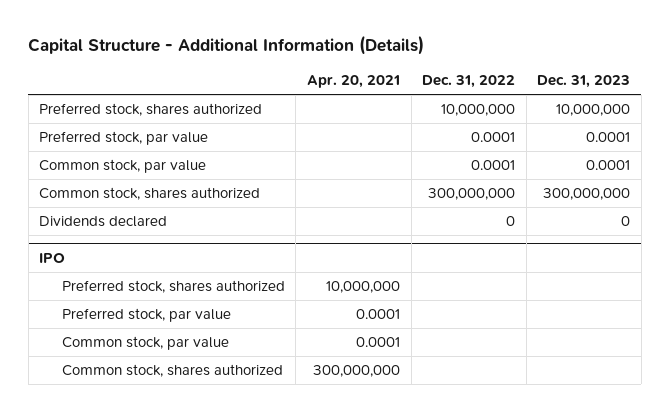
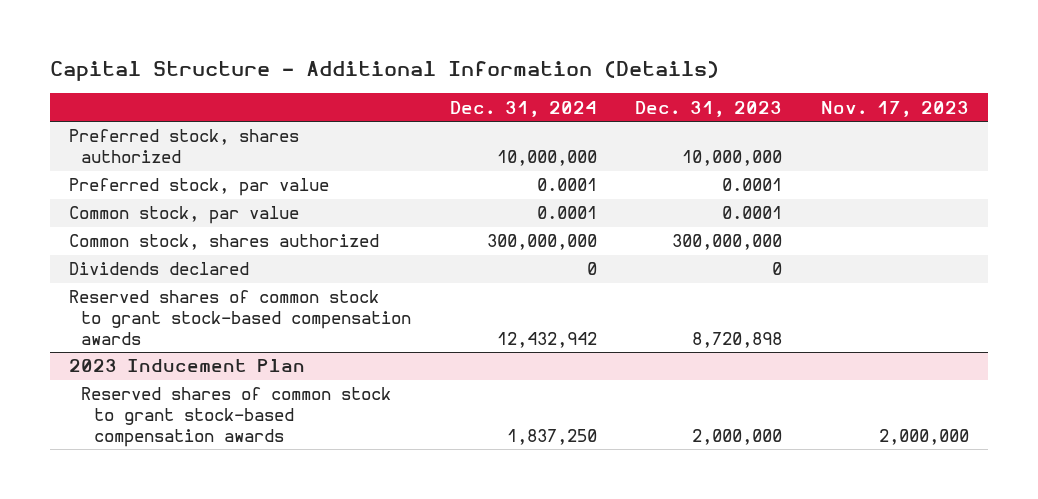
[307,75,401,89] Apr. 20, 2021 -> none
[422,75,516,89] Dec. 31, 2022 -> none
none -> [449,100,597,117] Dec. 31, 2024
none -> [820,100,969,117] Nov. 17, 2023
[39,252,66,263] IPO -> none
[61,280,285,294] Preferred stock, shares authorized -> none
[61,308,231,323] Preferred stock, par value -> none
[61,336,229,351] Common stock, par value -> none
[61,364,283,378] Common stock, shares authorized -> none
none -> [68,290,412,346] Reserved shares of common stock to grant stock-based compensation awards
none -> [68,359,305,373] 2023 Inducement Plan
none -> [81,387,392,448] Reserved shares of common stock to grant stock-based compensation awards

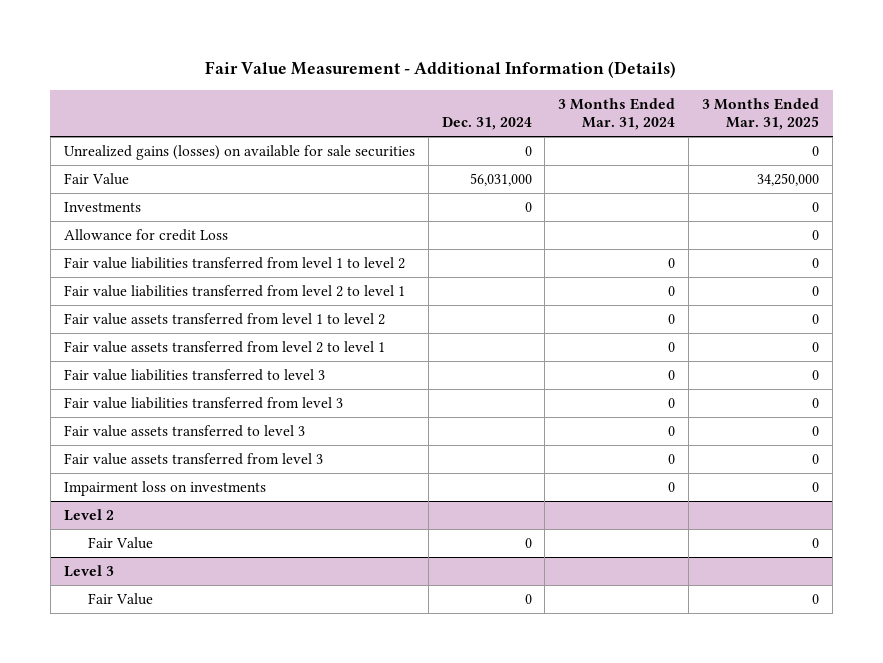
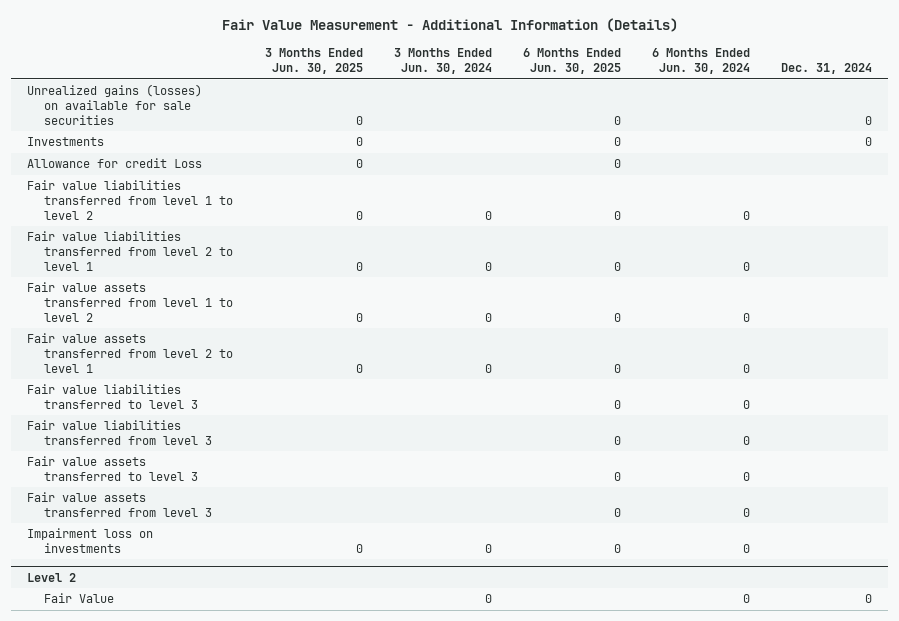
[558,97,676,131] 3 Months Ended Mar. 31, 2024 -> none
[702,97,820,131] 3 Months Ended Mar. 31, 2025 -> none
none -> [264,48,363,75] 3 Months Ended Jun. 30, 2025
none -> [393,48,492,75] 3 Months Ended Jun. 30, 2024
none -> [522,48,621,75] 6 Months Ended Jun. 30, 2025
none -> [652,48,751,75] 6 Months Ended Jun. 30, 2024
[63,173,129,186] Fair Value -> none
[63,565,114,578] Level 3 -> none
[87,593,153,606] Fair Value -> none

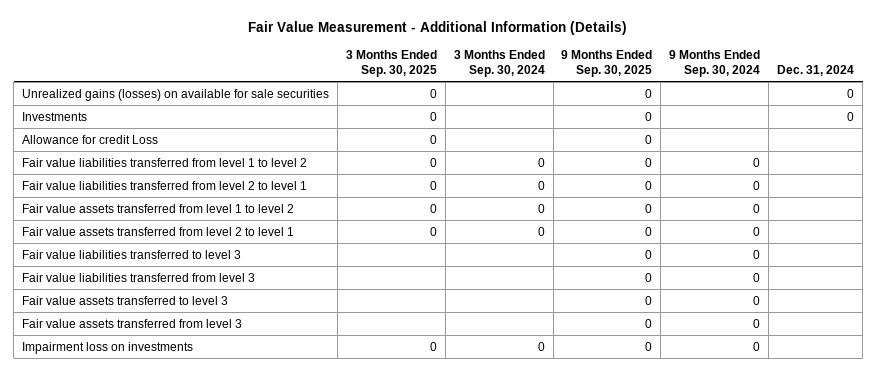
[264,48,363,75] 3 Months Ended Jun. 30, 2025 -> none
[393,48,492,75] 3 Months Ended Jun. 30, 2024 -> none
[522,48,621,75] 6 Months Ended Jun. 30, 2025 -> none
[652,48,751,75] 6 Months Ended Jun. 30, 2024 -> none
none -> [345,50,437,77] 3 Months Ended Sep. 30, 2025
none -> [453,50,545,77] 3 Months Ended Sep. 30, 2024
none -> [561,50,653,77] 9 Months Ended Sep. 30, 2025
none -> [669,50,761,77] 9 Months Ended Sep. 30, 2024
[27,572,77,582] Level 2 -> none
[44,593,115,604] Fair Value -> none

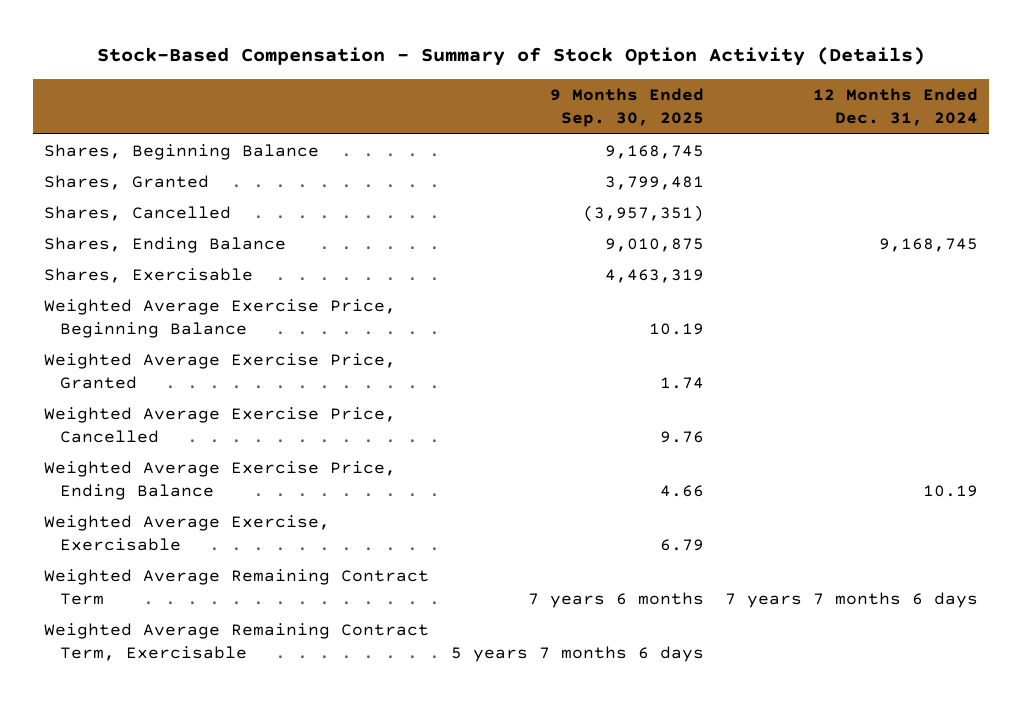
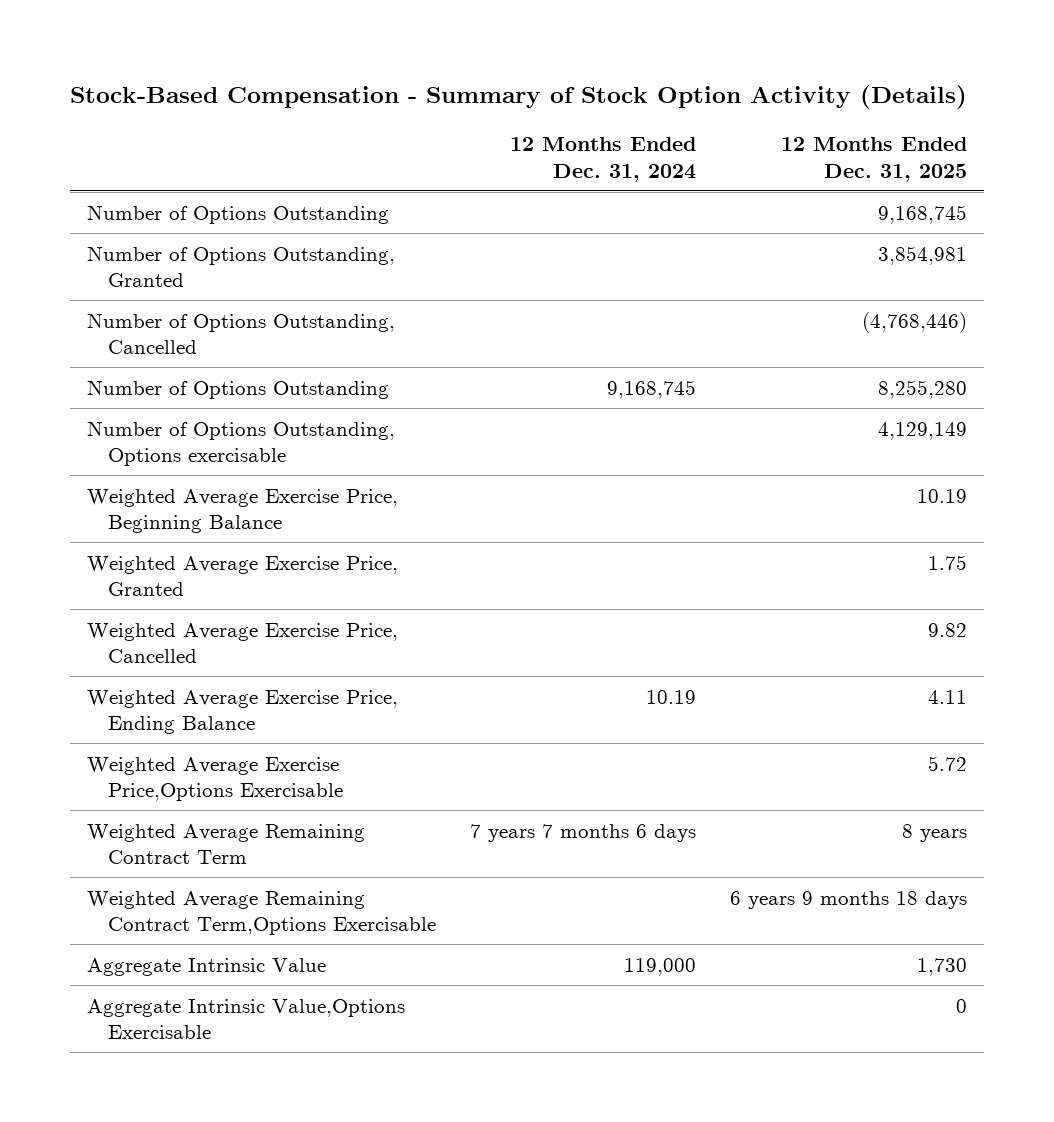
[549,88,704,128] 9 Months Ended Sep. 30, 2025 -> none
none -> [780,136,967,182] 12 Months Ended Dec. 31, 2025
[44,143,320,160] Shares, Beginning Balance -> [87,204,390,224] Number of Options Outstanding
[44,174,210,190] Shares, Granted -> [87,245,396,288] Number of Options Outstanding, Granted
[44,205,232,221] Shares, Cancelled -> [87,312,396,355] Number of Options Outstanding, Cancelled
[44,236,287,253] Shares, Ending Balance -> [87,379,390,399] Number of Options Outstanding
[44,267,254,283] Shares, Exercisable -> [87,420,396,467] Number of Options Outstanding, Options exercisable
[44,514,331,551] Weighted Average Exercise, Exercisable -> [87,756,343,802] Weighted Average Exercise Price,Options Exercisable
[44,622,430,661] Weighted Average Remaining Contract Term, Exercisable -> [87,890,436,936] Weighted Average Remaining Contract Term,Options Exercisable
none -> [87,957,327,976] Aggregate Intrinsic Value
none -> [87,998,406,1040] Aggregate Intrinsic Value,Options Exercisable

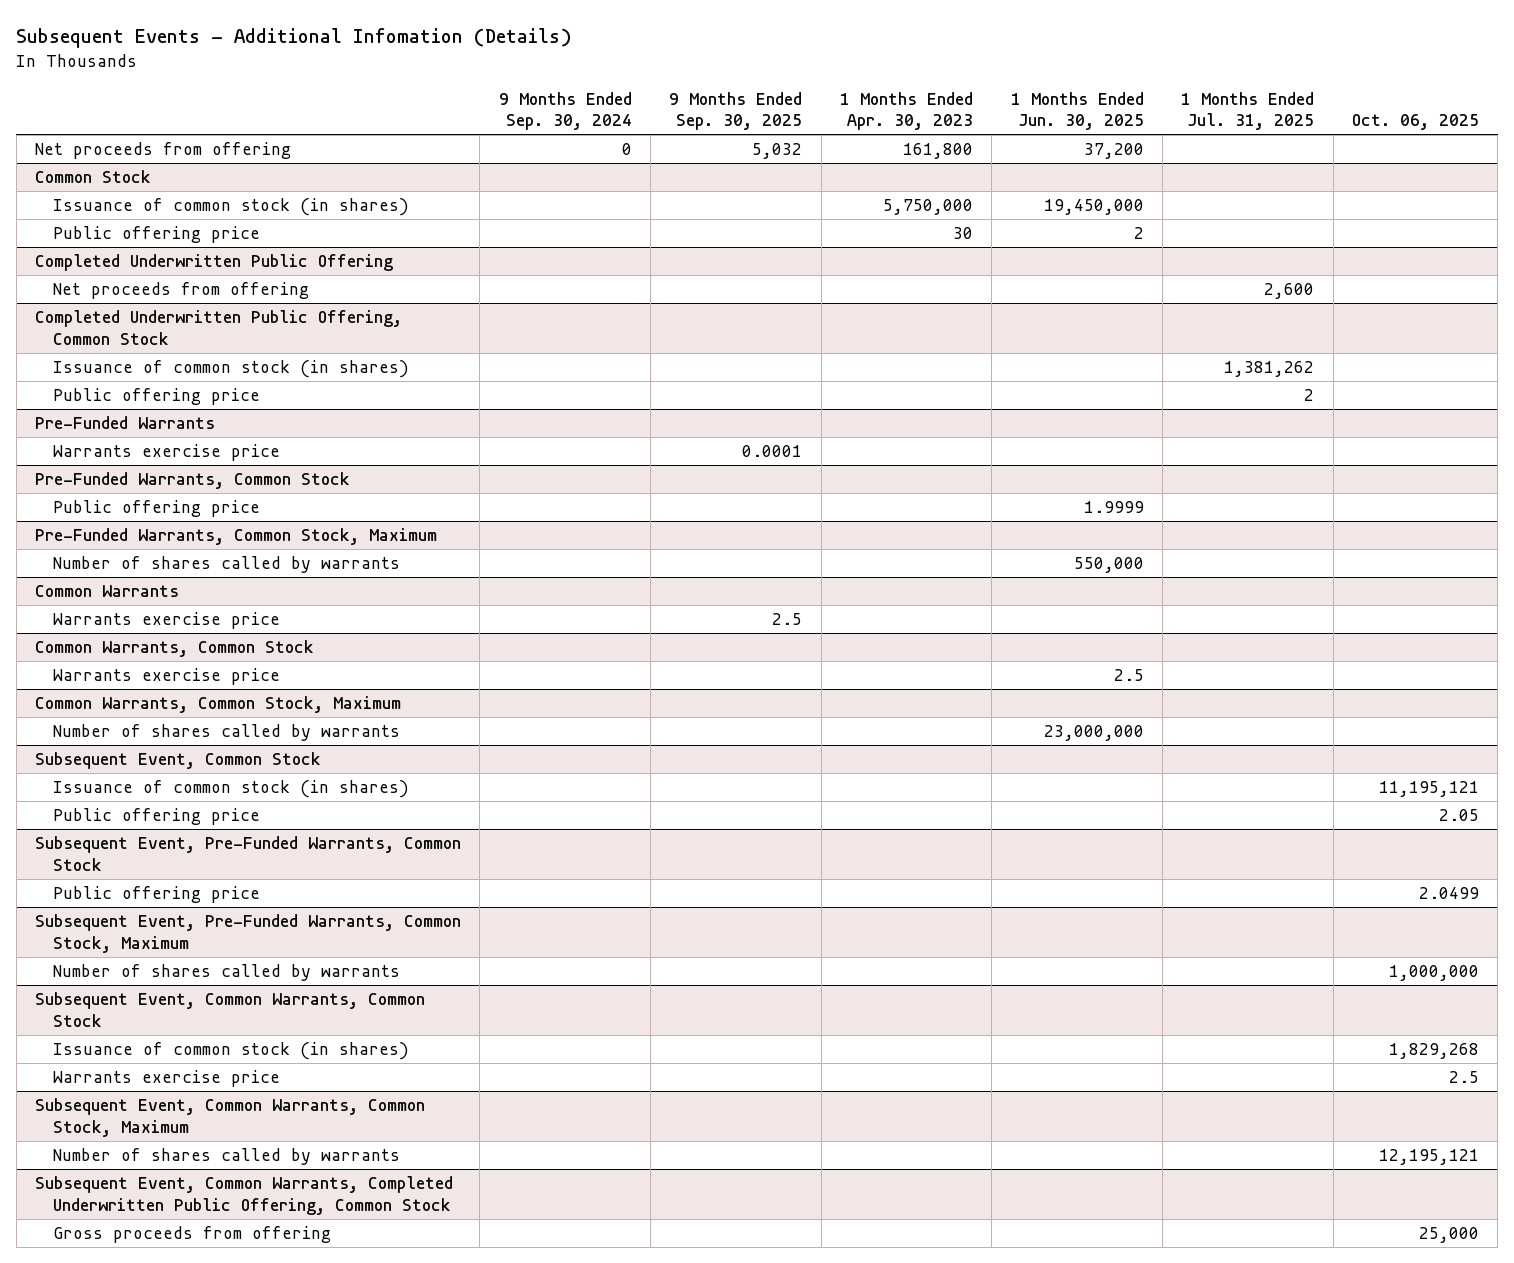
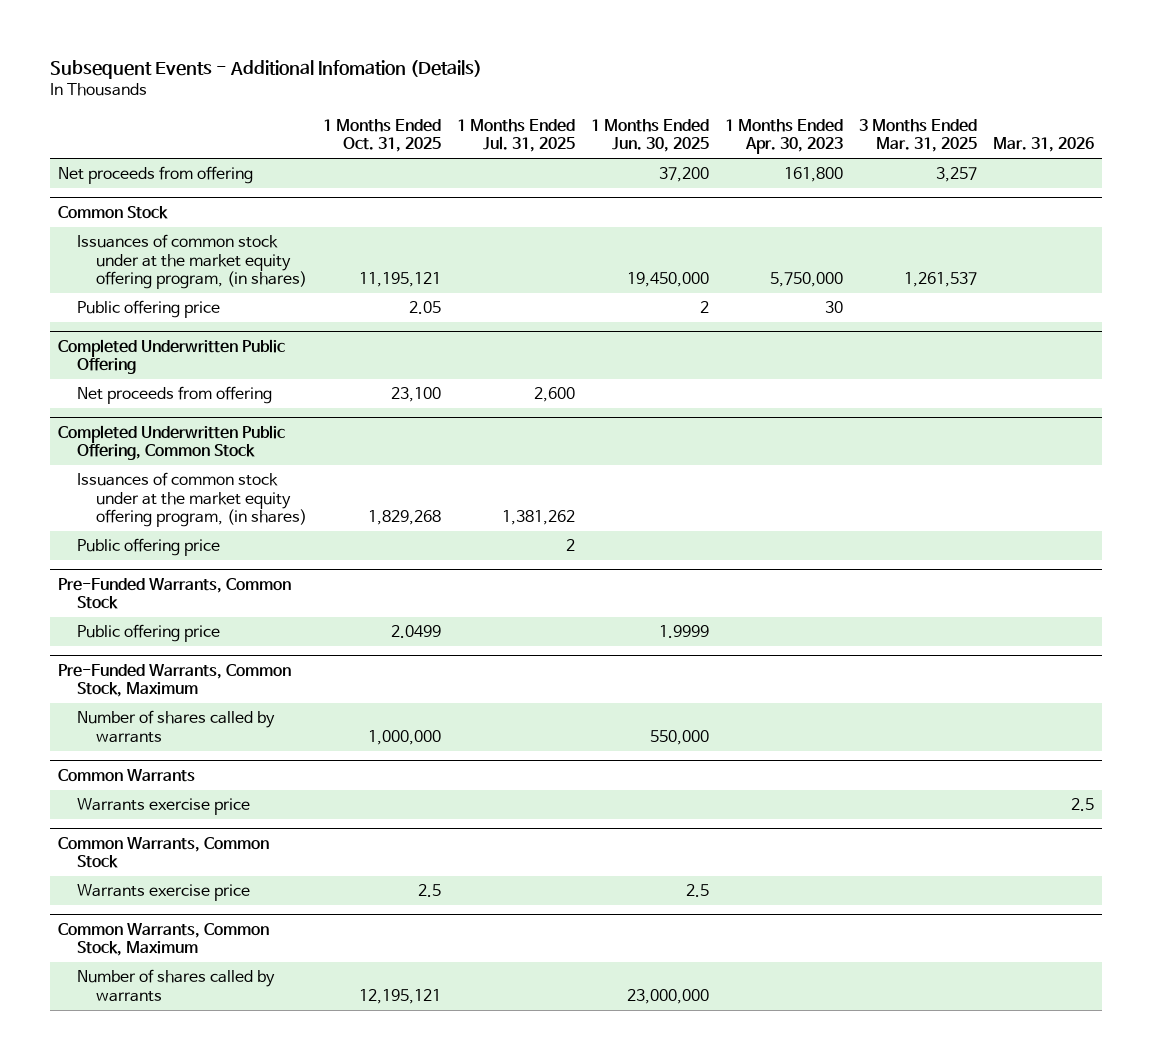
[498,91,632,131] 9 Months Ended Sep. 30, 2024 -> none
[669,91,803,131] 9 Months Ended Sep. 30, 2025 -> none
[1351,114,1479,131] Oct. 06, 2025 -> none
none -> [322,119,441,153] 1 Months Ended Oct. 31, 2025
none -> [859,119,978,153] 3 Months Ended Mar. 31, 2025
none -> [993,137,1095,153] Mar. 31, 2026
[53,198,410,217] Issuance of common stock (in shares) -> [76,234,307,289] Issuances of common stock under at the market equity offering program, (in shares)
[53,360,410,379] Issuance of common stock (in shares) -> [76,472,307,527] Issuances of common stock under at the market equity offering program, (in shares)
[34,416,215,430] Pre-Funded Warrants -> none
[53,444,281,462] Warrants exercise price -> none
[34,752,321,770] Subsequent Event, Common Stock -> none
[53,780,410,799] Issuance of common stock (in shares) -> none
[53,808,261,826] Public offering price -> none
[34,836,461,871] Subsequent Event, Pre-Funded Warrants, Common Stock -> none
[53,886,261,904] Public offering price -> none
[34,914,461,953] Subsequent Event, Pre-Funded Warrants, Common Stock, Maximum -> none
[53,964,401,982] Number of shares called by warrants -> none
[34,992,425,1027] Subsequent Event, Common Warrants, Common Stock -> none
[53,1042,410,1061] Issuance of common stock (in shares) -> none
[53,1070,281,1088] Warrants exercise price -> none
[34,1098,425,1137] Subsequent Event, Common Warrants, Common Stock, Maximum -> none
[53,1148,401,1166] Number of shares called by warrants -> none
[34,1176,453,1215] Subsequent Event, Common Warrants, Completed Underwritten Public Offering, Common Stock -> none
[53,1226,332,1244] Gross proceeds from offering -> none

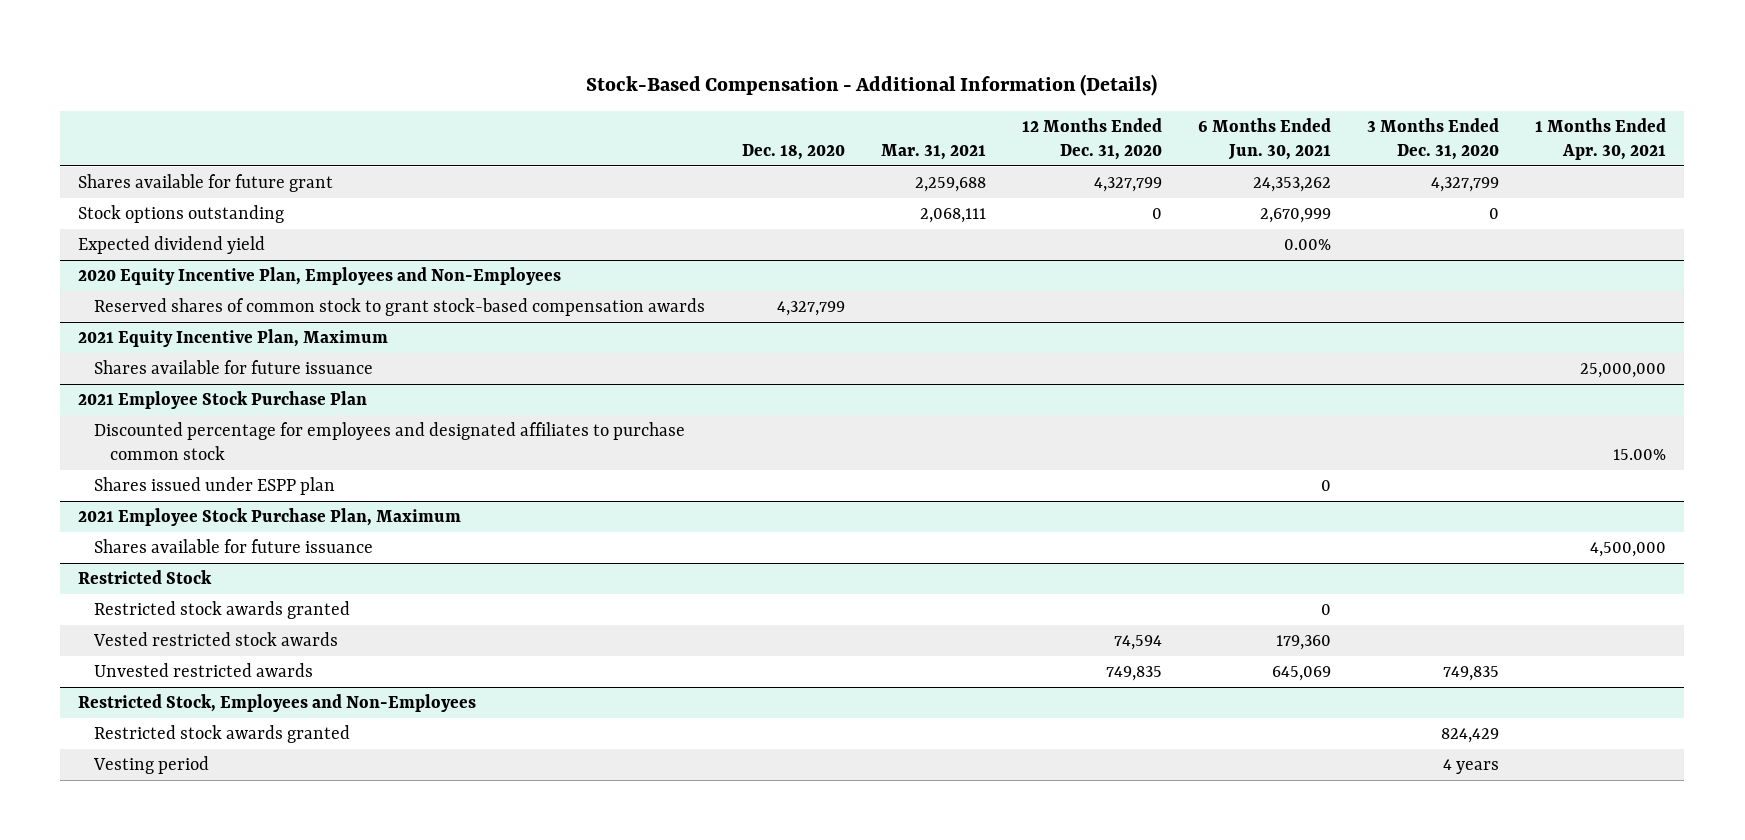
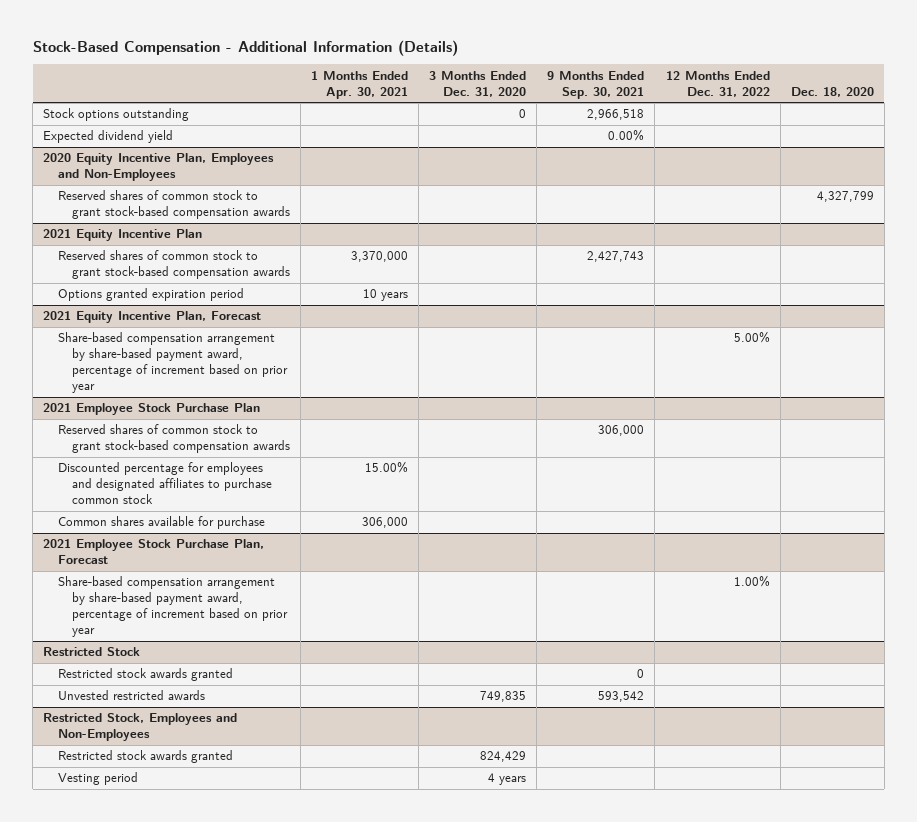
[880,144,986,161] Mar. 31, 2021 -> none
[1021,117,1162,161] 12 Months Ended Dec. 31, 2020 -> none
[1198,117,1332,161] 6 Months Ended Jun. 30, 2021 -> none
none -> [547,70,645,99] 9 Months Ended Sep. 30, 2021
none -> [665,70,770,97] 12 Months Ended Dec. 31, 2022
[78,174,334,193] Shares available for future grant -> none
[94,360,374,375] Shares available for future issuance -> none
[78,329,389,348] 2021 Equity Incentive Plan, Maximum -> [43,229,203,242] 2021 Equity Incentive Plan
none -> [57,250,291,280] Reserved shares of common stock to grant stock-based compensation awards
none -> [57,288,244,302] Options granted expiration period
none -> [43,311,262,324] 2021 Equity Incentive Plan, Forecast
none -> [57,332,289,394] Share-based compensation arrangement by share-based payment award, percentage of increment based on prior year
none -> [57,424,291,454] Reserved shares of common stock to grant stock-based compensation awards
[94,477,336,496] Shares issued under ESPP plan -> none
[94,539,374,554] Shares available for future issuance -> none
none -> [57,516,265,530] Common shares available for purchase
[78,508,462,527] 2021 Employee Stock Purchase Plan, Maximum -> [43,539,265,565] 2021 Employee Stock Purchase Plan, Forecast
none -> [57,576,289,638] Share-based compensation arrangement by share-based payment award, percentage of increment based on prior year
[93,632,339,647] Vested restricted stock awards -> none

